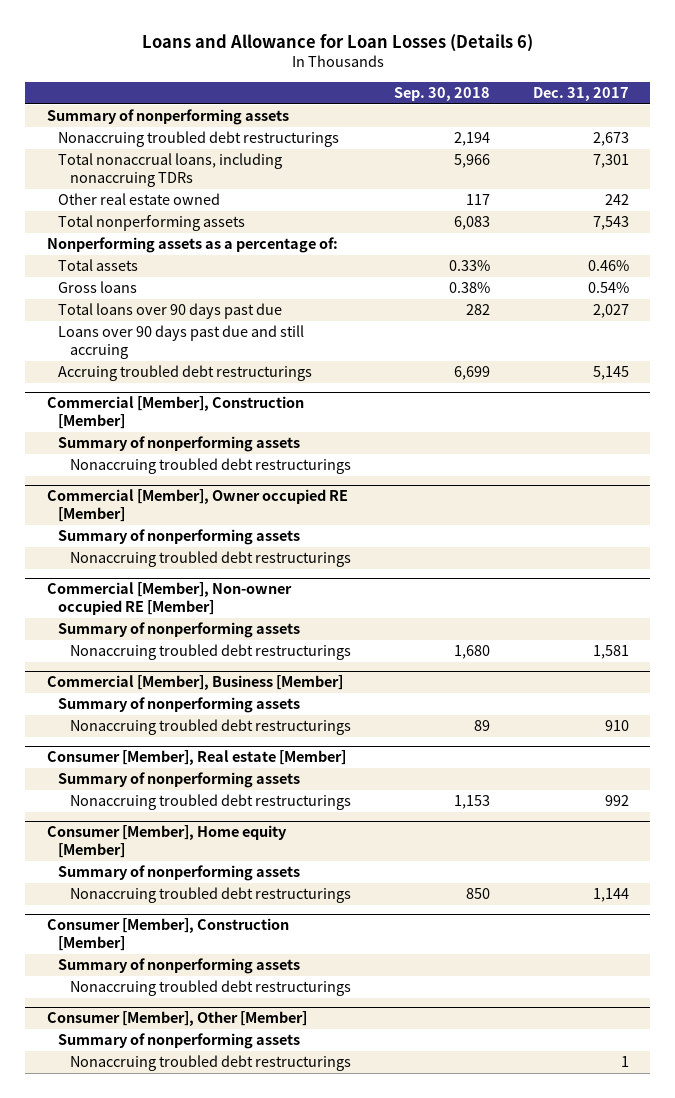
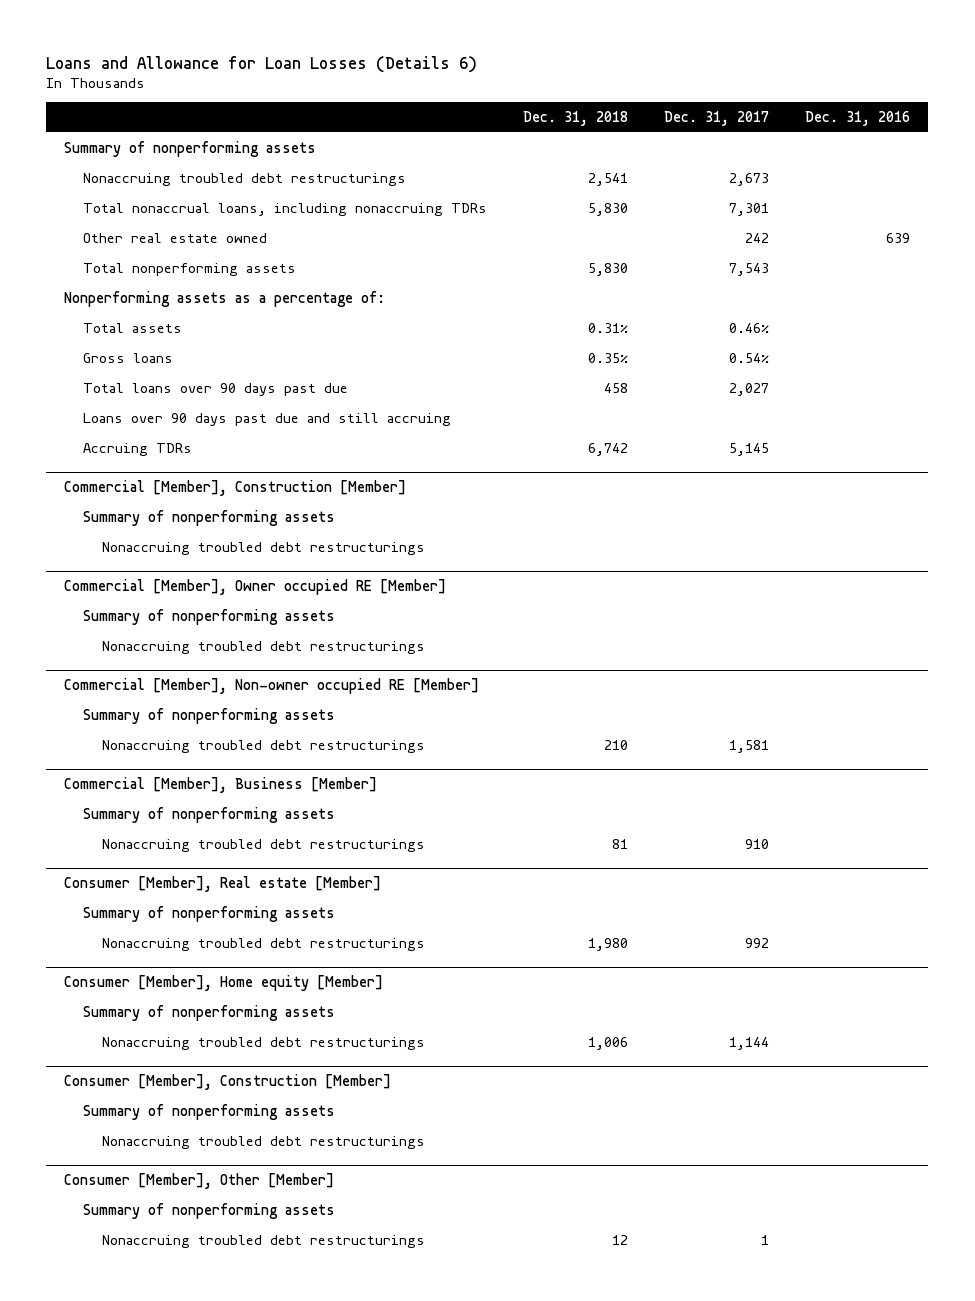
[393,87,490,102] Sep. 30, 2018 -> none
none -> [523,110,629,126] Dec. 31, 2018
none -> [805,110,911,126] Dec. 31, 2016
[58,365,313,382] Accruing troubled debt restructurings -> [82,442,192,456] Accruing TDRs

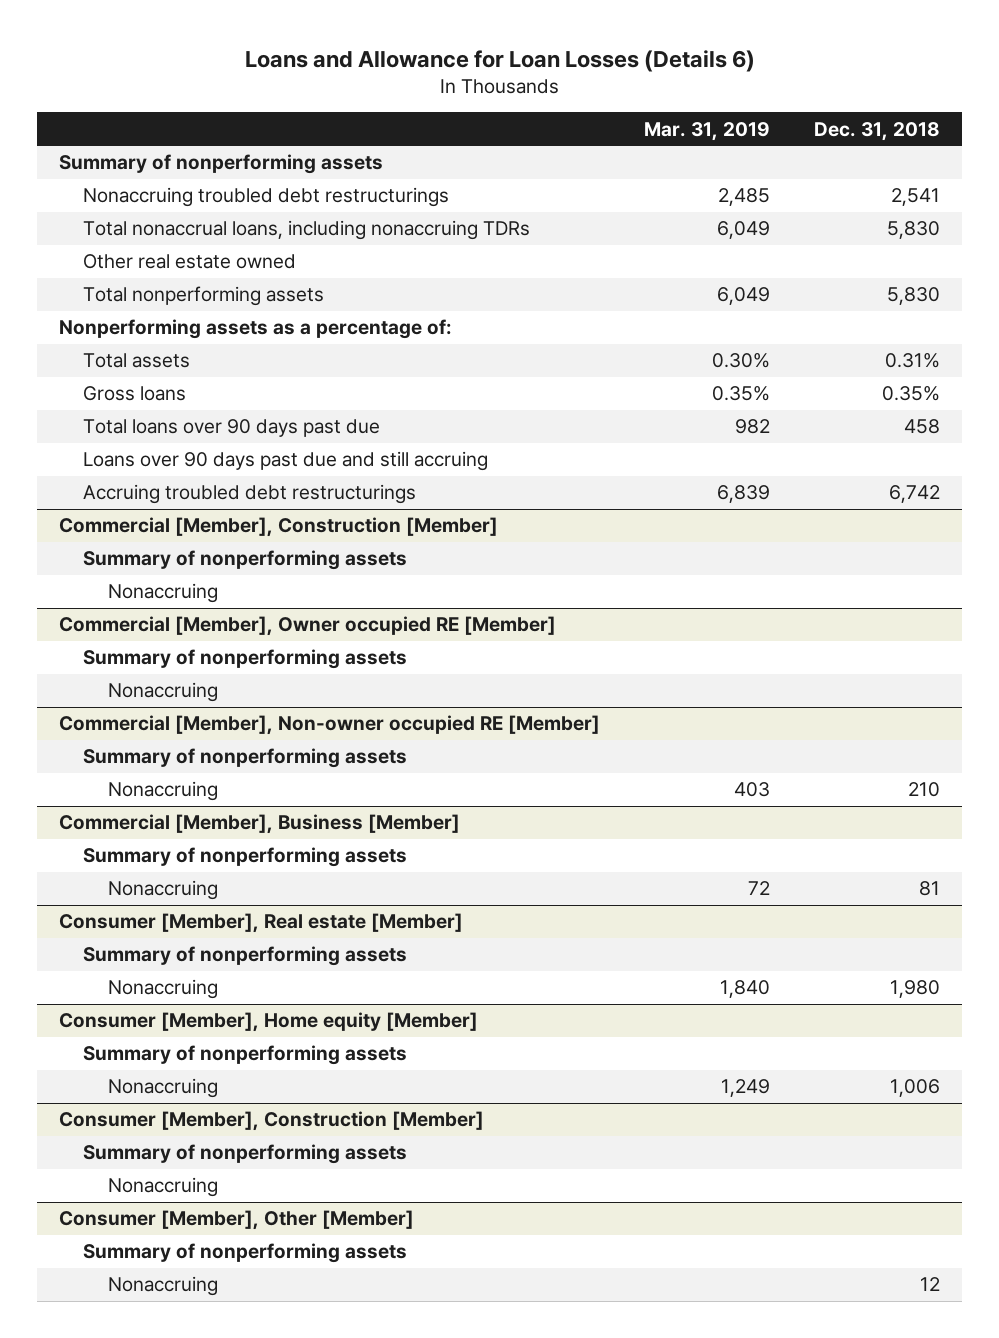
[664,110,770,126] Dec. 31, 2017 -> none
[805,110,911,126] Dec. 31, 2016 -> none
none -> [644,121,771,141] Mar. 31, 2019
[82,442,192,456] Accruing TDRs -> [83,484,417,505] Accruing troubled debt restructurings
[101,541,425,555] Nonaccruing troubled debt restructurings -> none
none -> [108,583,219,604] Nonaccruing
[101,640,425,654] Nonaccruing troubled debt restructurings -> none
none -> [108,682,219,703] Nonaccruing
[101,739,425,753] Nonaccruing troubled debt restructurings -> none
none -> [108,781,219,802] Nonaccruing
[101,838,425,852] Nonaccruing troubled debt restructurings -> none
none -> [108,880,219,901] Nonaccruing
[101,937,425,951] Nonaccruing troubled debt restructurings -> [108,979,219,1000] Nonaccruing
[101,1036,425,1050] Nonaccruing troubled debt restructurings -> none
none -> [108,1078,219,1099] Nonaccruing
[101,1135,425,1149] Nonaccruing troubled debt restructurings -> none
none -> [108,1177,219,1198] Nonaccruing
[101,1234,425,1248] Nonaccruing troubled debt restructurings -> none
none -> [108,1276,219,1297] Nonaccruing

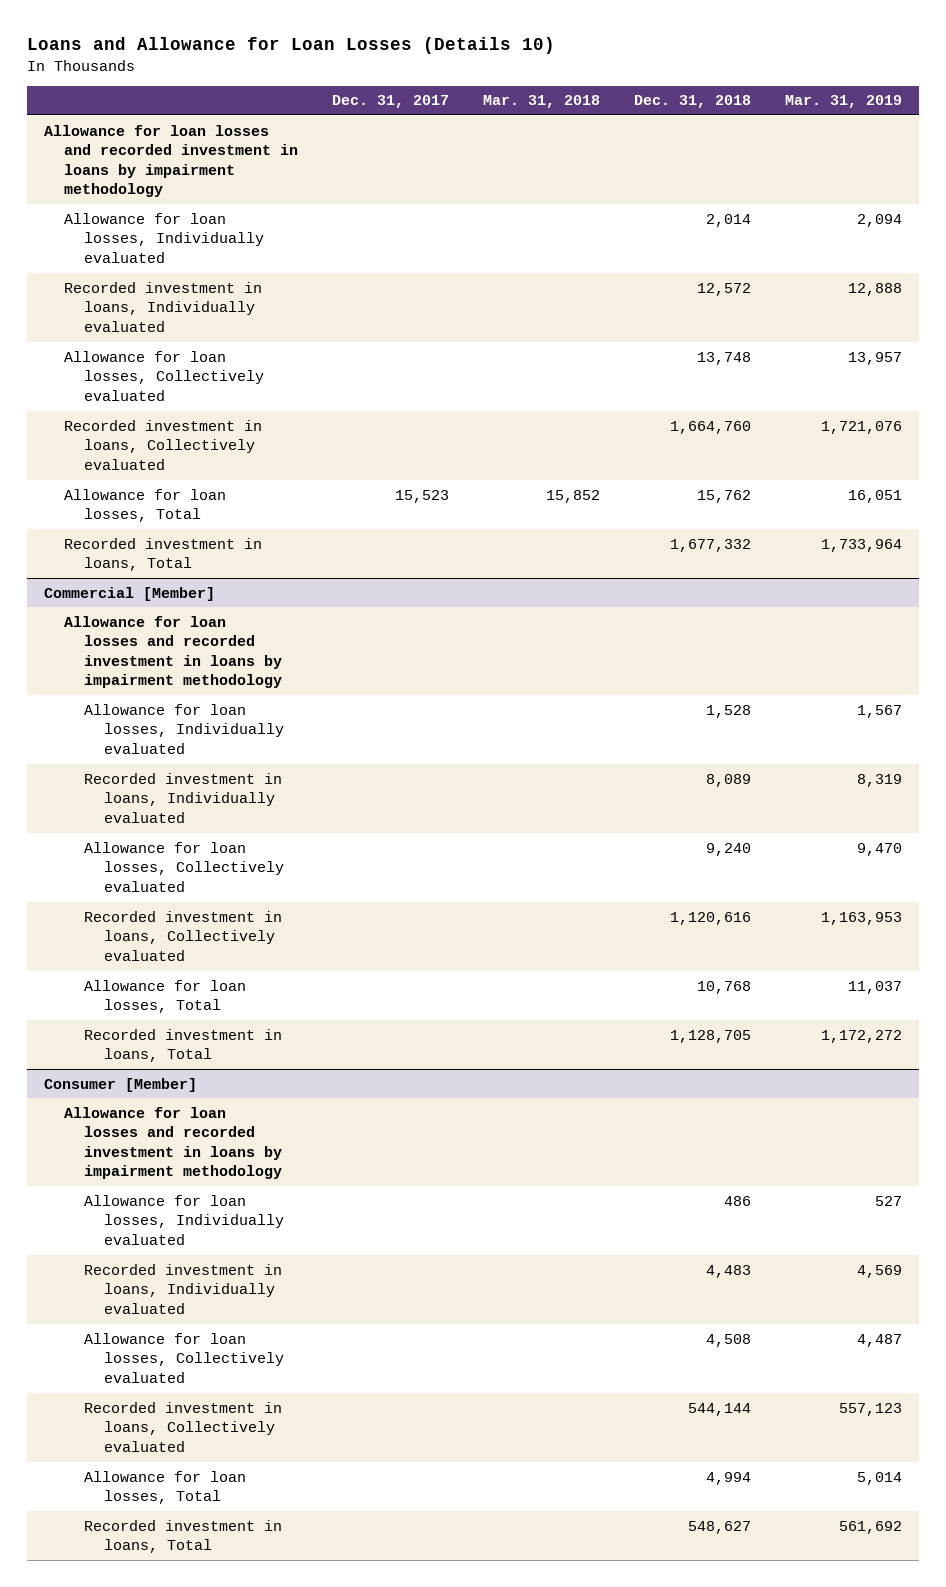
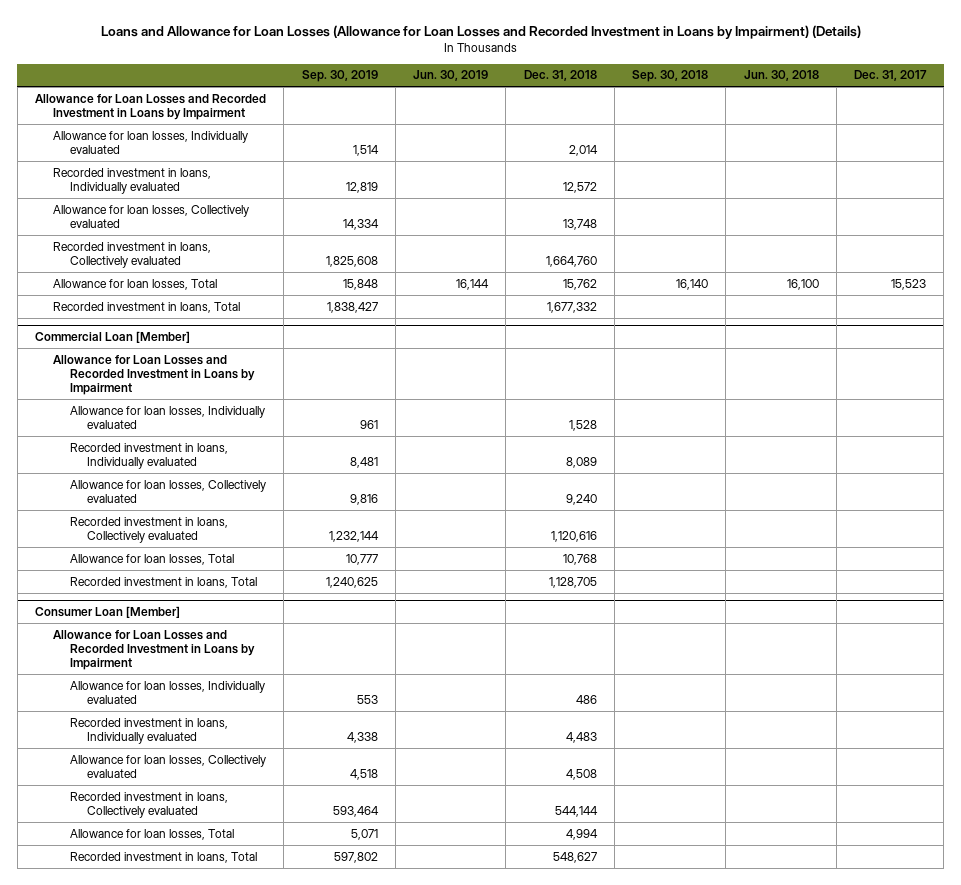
[26,37,555,55] Loans and Allowance for Loan Losses (Details 10) -> [100,24,861,39] Loans and Allowance for Loan Losses (Allowance for Loan Losses and Recorded Investment in Loans by Impairment) (Details)
[483,95,601,109] Mar. 31, 2018 -> none
[785,95,903,109] Mar. 31, 2019 -> none
none -> [301,70,378,83] Sep. 30, 2019
none -> [413,70,489,82] Jun. 30, 2019
none -> [632,70,709,83] Sep. 30, 2018
none -> [743,70,819,82] Jun. 30, 2018
[43,124,298,198] Allowance for loan losses and recorded investment in loans by impairment methodology -> [35,93,267,120] Allowance for Loan Losses and Recorded Investment in Loans by Impairment
[43,586,215,601] Commercial [Member] -> [35,330,191,343] Commercial Loan [Member]
[63,615,283,689] Allowance for loan losses and recorded investment in loans by impairment methodology -> [52,354,255,395] Allowance for Loan Losses and Recorded Investment in Loans by Impairment
[43,1077,197,1092] Consumer [Member] -> [35,605,181,618] Consumer Loan [Member]
[63,1106,283,1180] Allowance for loan losses and recorded investment in loans by impairment methodology -> [52,629,255,670] Allowance for Loan Losses and Recorded Investment in Loans by Impairment

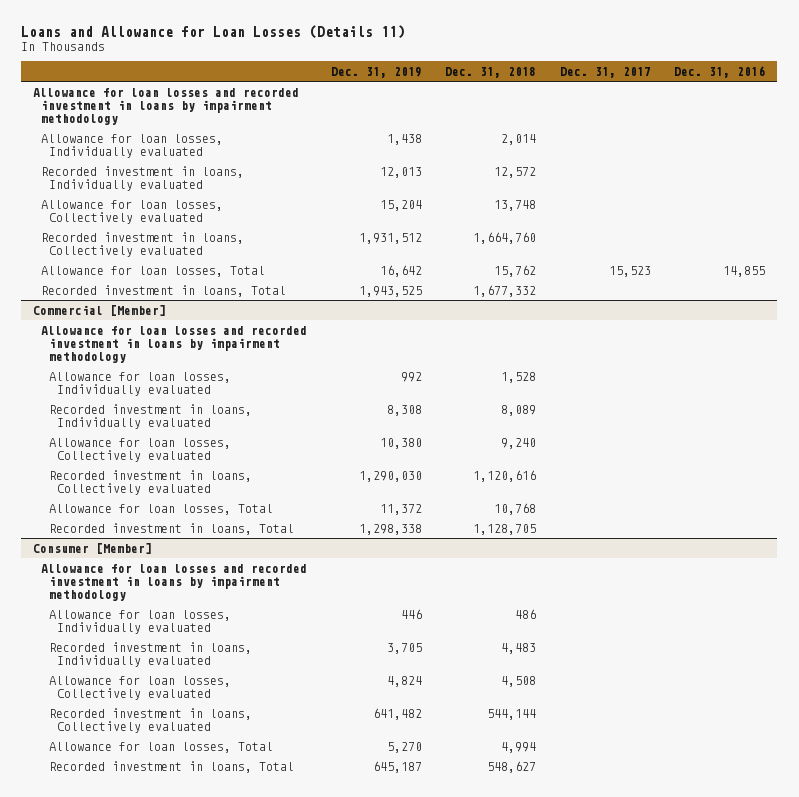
[100,24,861,39] Loans and Allowance for Loan Losses (Allowance for Loan Losses and Recorded Investment in Loans by Impairment) (Details) -> [21,25,406,40] Loans and Allowance for Loan Losses (Details 11)
[301,70,378,83] Sep. 30, 2019 -> none
[413,70,489,82] Jun. 30, 2019 -> none
[632,70,709,83] Sep. 30, 2018 -> none
[743,70,819,82] Jun. 30, 2018 -> none
none -> [330,66,422,78] Dec. 31, 2019
none -> [674,65,766,78] Dec. 31, 2016
[35,93,267,120] Allowance for Loan Losses and Recorded Investment in Loans by Impairment -> [33,87,300,125] Allowance for loan losses and recorded investment in loans by impairment methodology
[35,330,191,343] Commercial Loan [Member] -> [33,304,167,316] Commercial [Member]
[52,354,255,395] Allowance for Loan Losses and Recorded Investment in Loans by Impairment -> [41,325,308,363] Allowance for loan losses and recorded investment in loans by impairment methodology
[35,605,181,618] Consumer Loan [Member] -> [33,542,153,554] Consumer [Member]
[52,629,255,670] Allowance for Loan Losses and Recorded Investment in Loans by Impairment -> [41,563,308,601] Allowance for loan losses and recorded investment in loans by impairment methodology

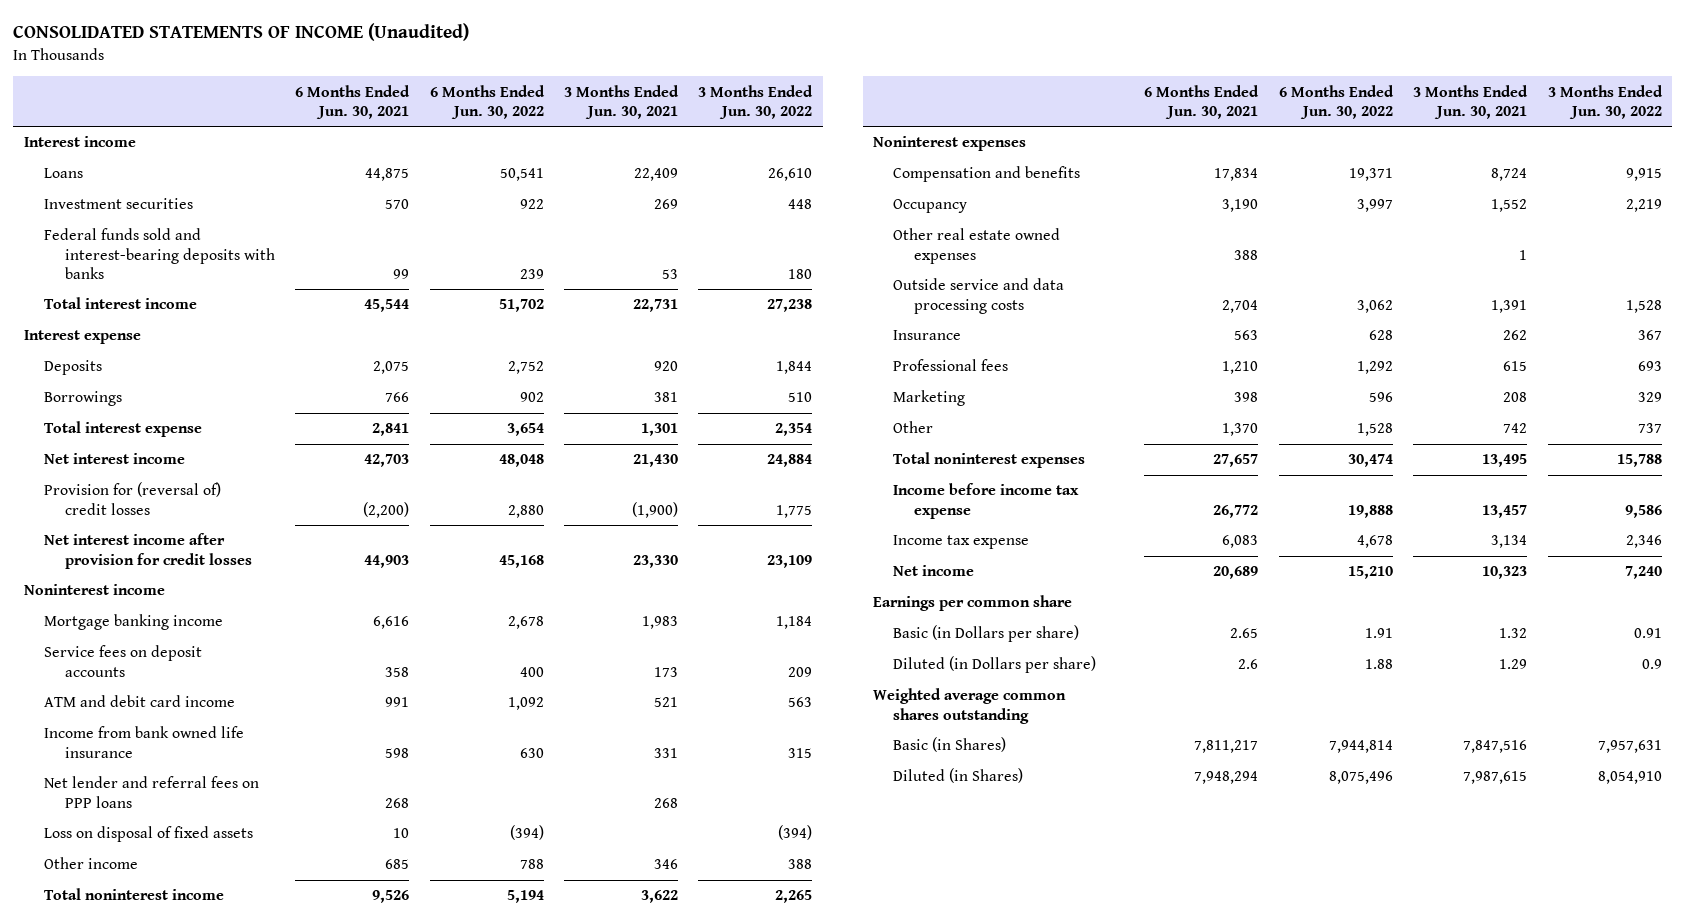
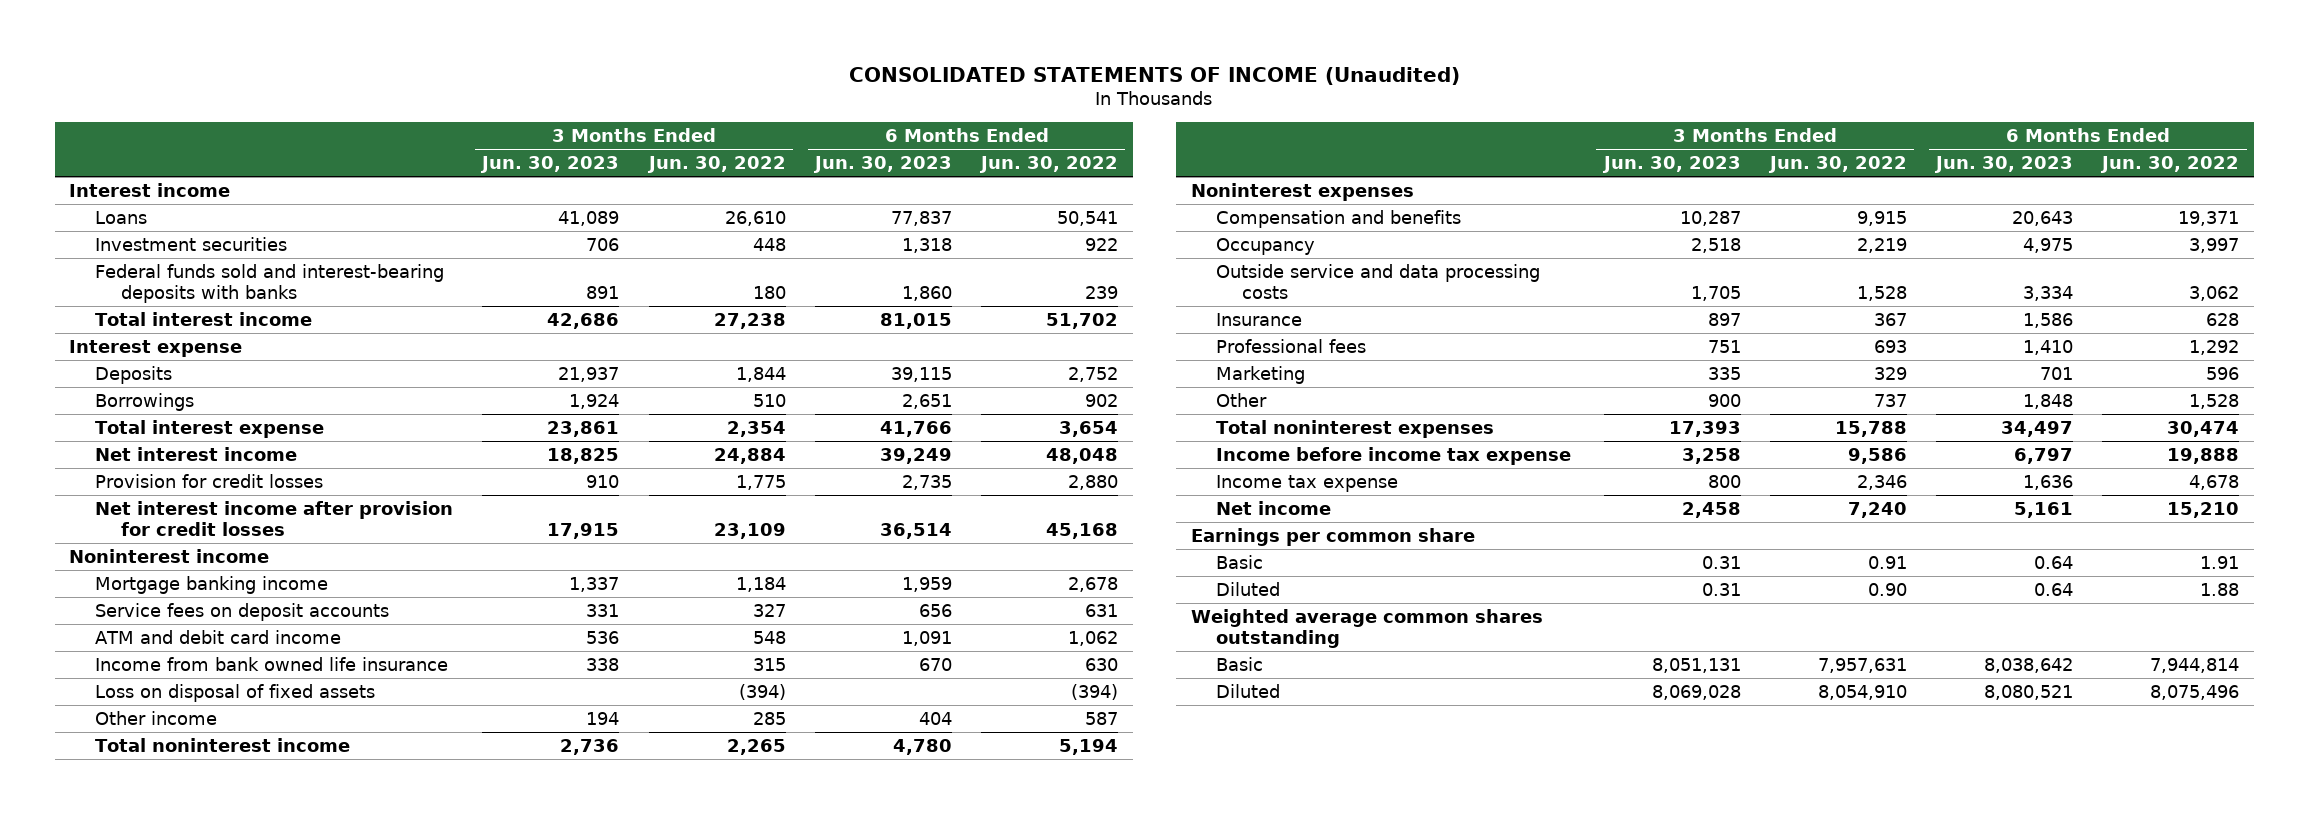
[295,84,411,119] 6 Months Ended Jun. 30, 2021 -> none
[563,84,679,119] 3 Months Ended Jun. 30, 2021 -> none
none -> [480,156,620,174] Jun. 30, 2023
none -> [812,156,952,174] Jun. 30, 2023
[44,482,222,515] Provision for (reversal of) credit losses -> [95,473,324,488] Provision for credit losses
[519,666,544,677] 400 -> [1085,603,1119,617] 631
[788,666,813,677] 209 -> [752,603,786,617] 327
[507,697,544,711] 1,092 -> [1068,630,1119,646] 1,062
[788,697,813,708] 563 -> [752,630,786,644] 548
[44,776,260,808] Net lender and referral fees on PPP loans -> none
[519,859,544,870] 788 -> [1085,711,1119,725] 587
[788,859,813,870] 388 -> [752,711,786,725] 285
[893,228,1061,264] Other real estate owned expenses -> none
[893,625,1080,643] Basic (in Dollars per share) -> [1216,554,1264,569] Basic
[893,656,1097,674] Diluted (in Dollars per share) -> [1216,581,1281,596] Diluted
[1641,659,1662,670] 0.9 -> [1867,582,1907,596] 0.90
[893,737,1007,753] Basic (in Shares) -> [1216,656,1264,671] Basic
[893,768,1024,784] Diluted (in Shares) -> [1216,683,1281,698] Diluted

